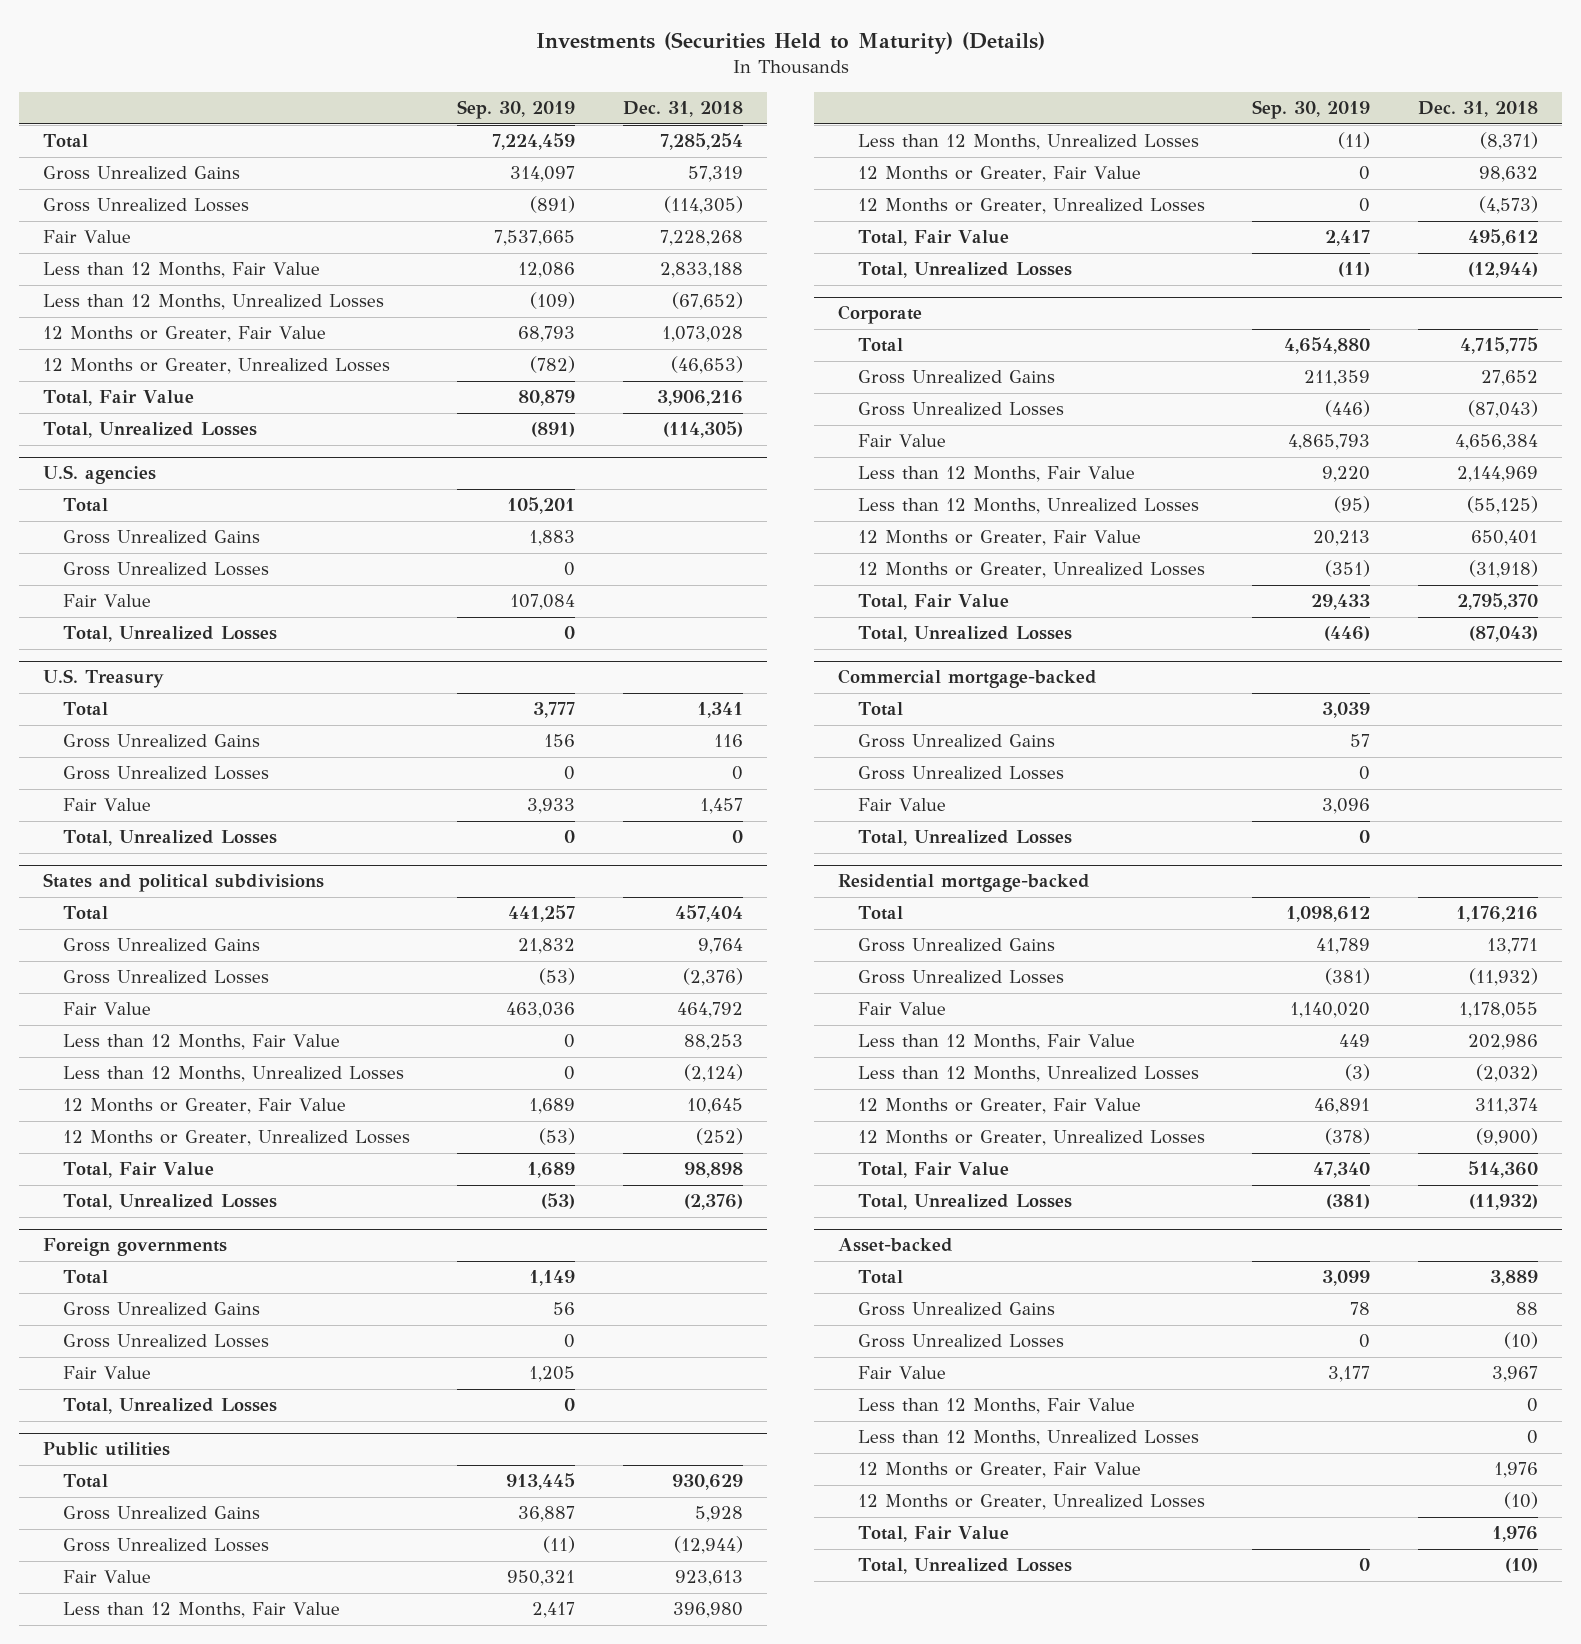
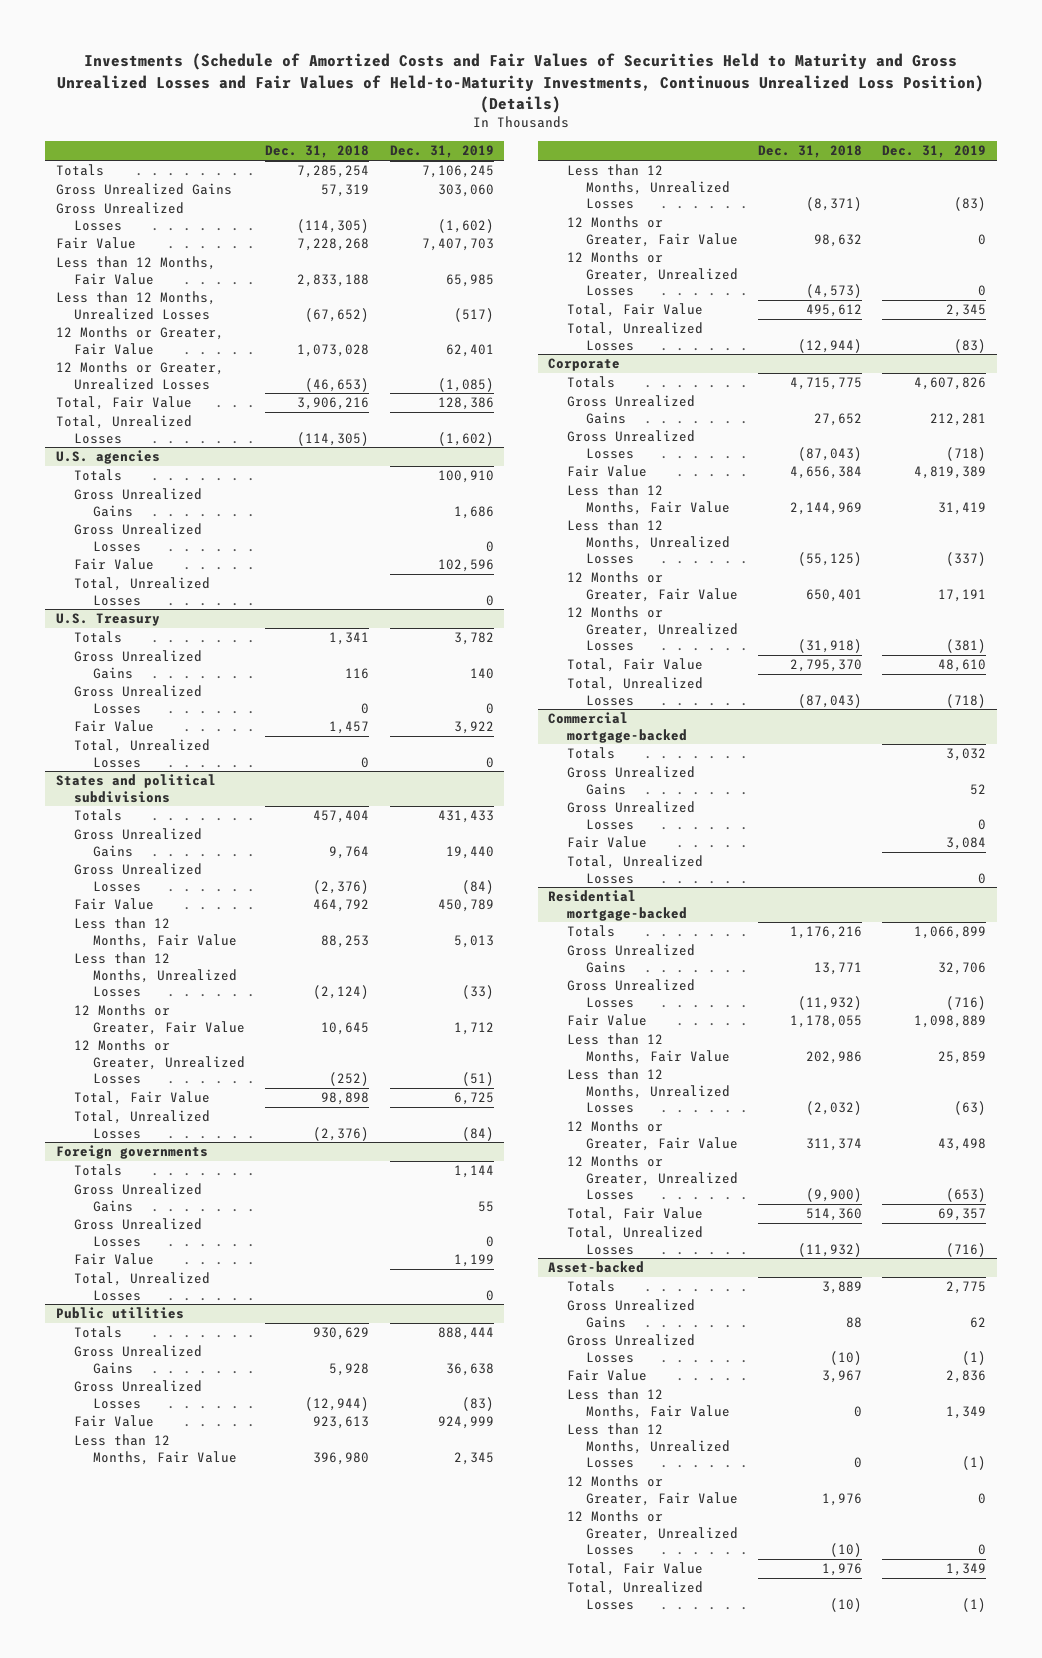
[535,31,1045,54] Investments (Securities Held to Maturity) (Details) -> [57,53,985,113] Investments (Schedule of Amortized Costs and Fair Values of Securities Held to Maturity and Gross Unrealized Losses and Fair Values of Held-to-Maturity Investments, Continuous Unrealized Loss Position) (Details)
[457,100,576,120] Sep. 30, 2019 -> none
none -> [389,145,494,159] Dec. 31, 2019
[42,134,88,149] Total -> [55,164,104,177] Totals
[62,498,108,513] Total -> [74,469,123,482] Totals
[62,702,108,717] Total -> [74,631,123,644] Totals
[62,906,108,921] Total -> [74,809,123,822] Totals
[62,1270,108,1285] Total -> [74,1164,123,1177] Totals
[62,1474,108,1489] Total -> [74,1326,123,1339] Totals
[857,338,903,353] Total -> [566,376,615,389] Totals
[857,702,903,717] Total -> [566,747,615,760] Totals
[857,906,903,921] Total -> [566,925,615,938] Totals
[857,1270,903,1285] Total -> [566,1280,615,1293] Totals

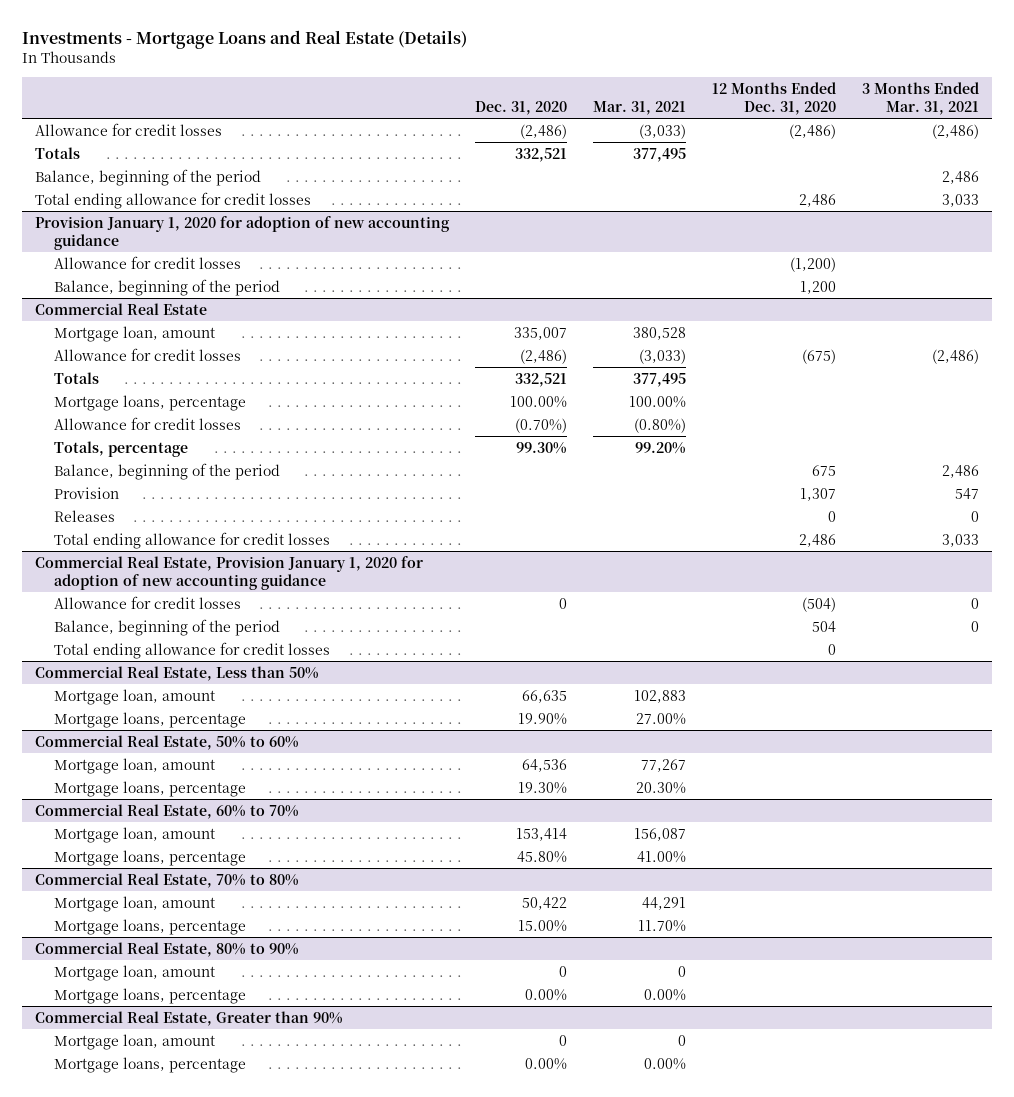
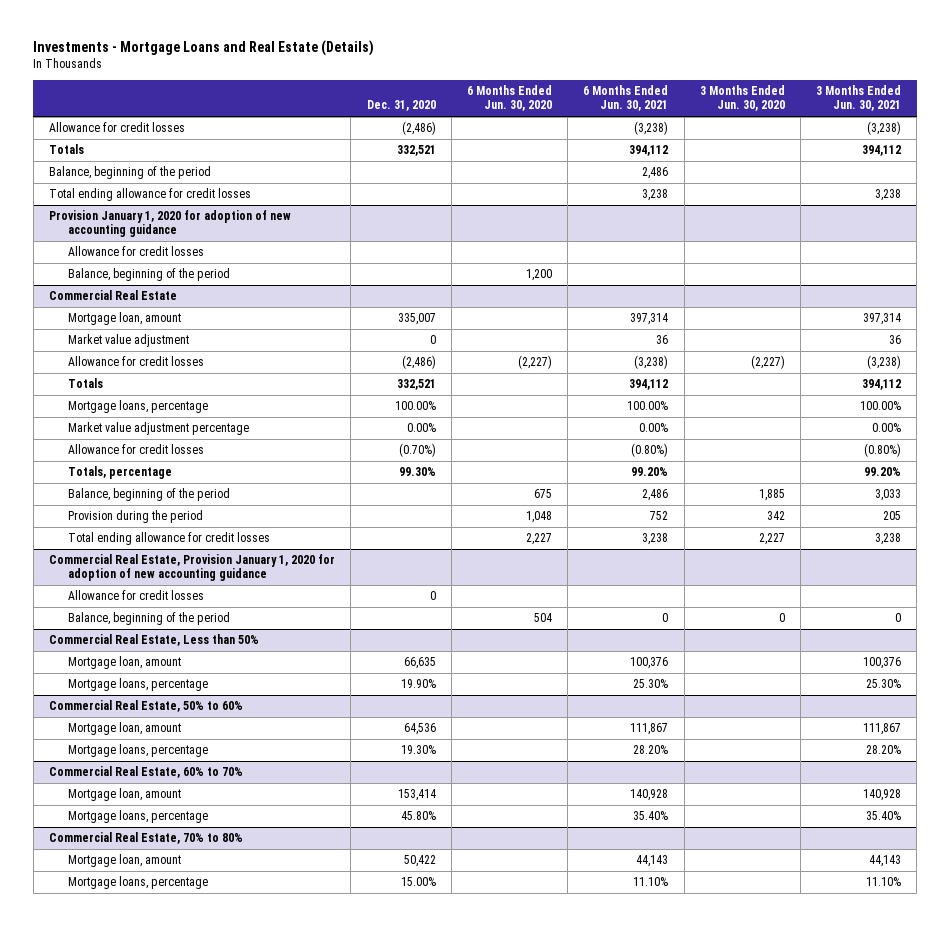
[593,101,687,116] Mar. 31, 2021 -> none
[712,81,837,116] 12 Months Ended Dec. 31, 2020 -> none
[862,81,980,116] 3 Months Ended Mar. 31, 2021 -> none
none -> [466,85,552,112] 6 Months Ended Jun. 30, 2020
none -> [583,85,669,112] 6 Months Ended Jun. 30, 2021
none -> [699,85,785,112] 3 Months Ended Jun. 30, 2020
none -> [816,85,902,112] 3 Months Ended Jun. 30, 2021
none -> [67,334,189,348] Market value adjustment
none -> [67,422,249,436] Market value adjustment percentage
[54,509,116,522] Releases -> none
[54,486,120,499] Provision -> [67,510,203,524] Provision during the period
[54,641,331,659] Total ending allowance for credit losses -> none
[35,941,300,957] Commercial Real Estate, 80% to 90% -> none
[54,964,216,981] Mortgage loan, amount -> none
[54,987,247,1004] Mortgage loans, percentage -> none
[35,1010,344,1026] Commercial Real Estate, Greater than 90% -> none
[54,1033,216,1050] Mortgage loan, amount -> none
[54,1056,247,1073] Mortgage loans, percentage -> none

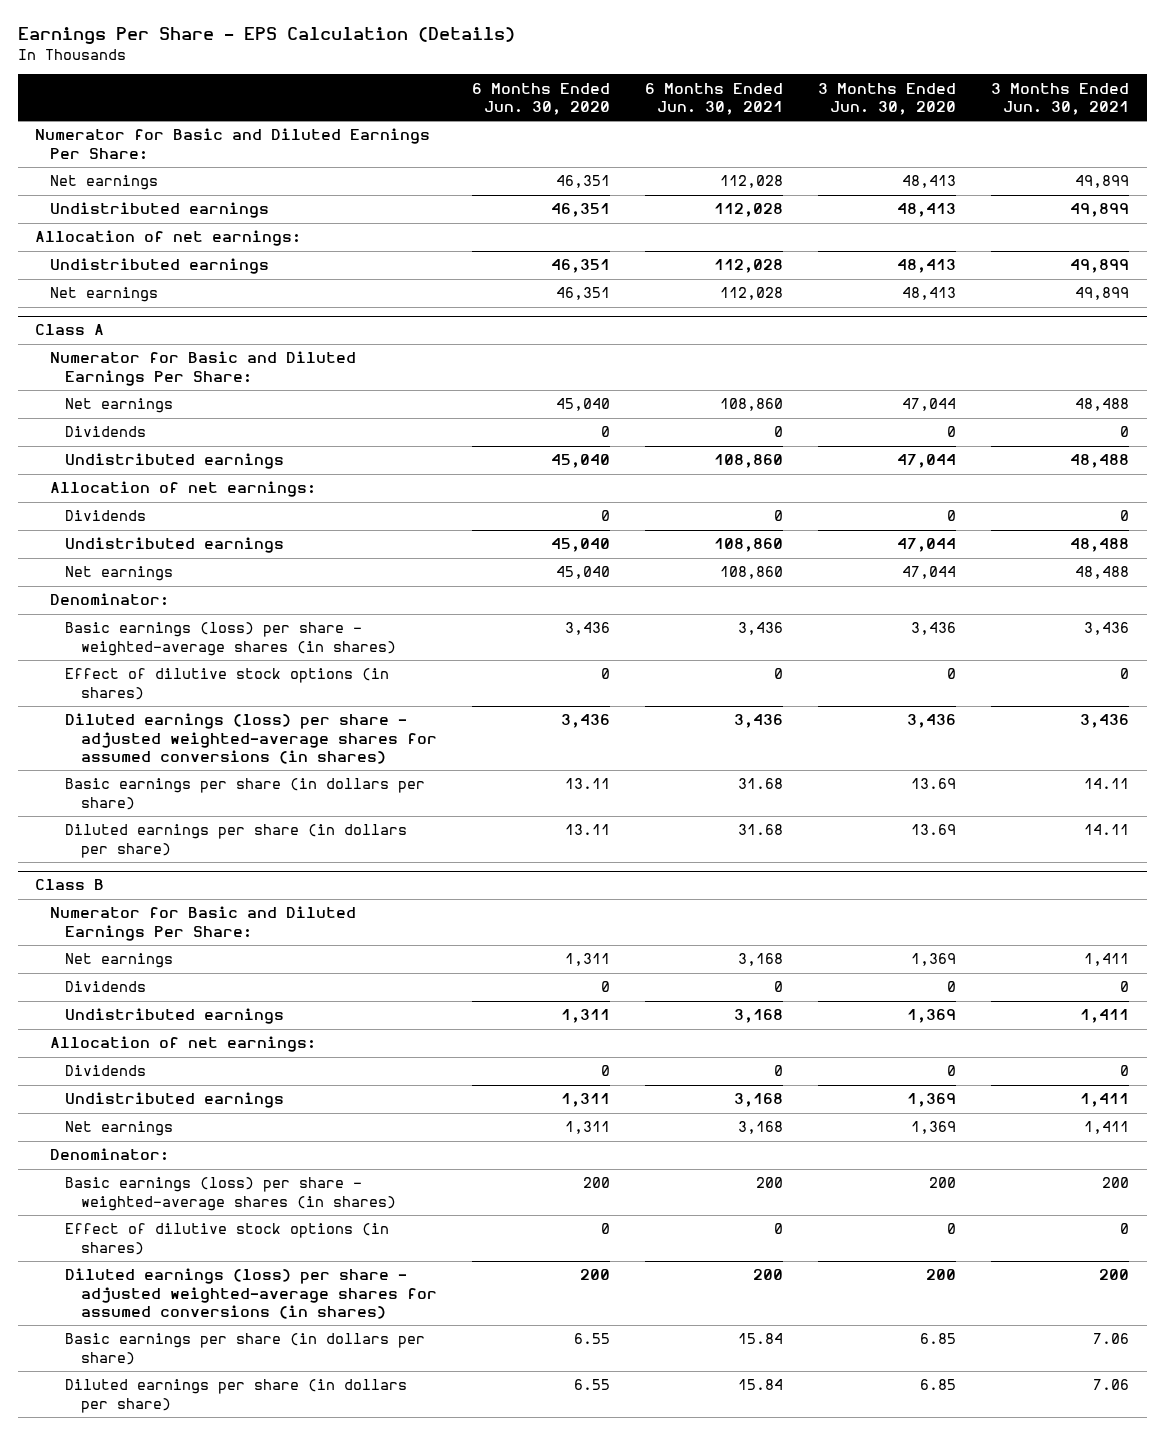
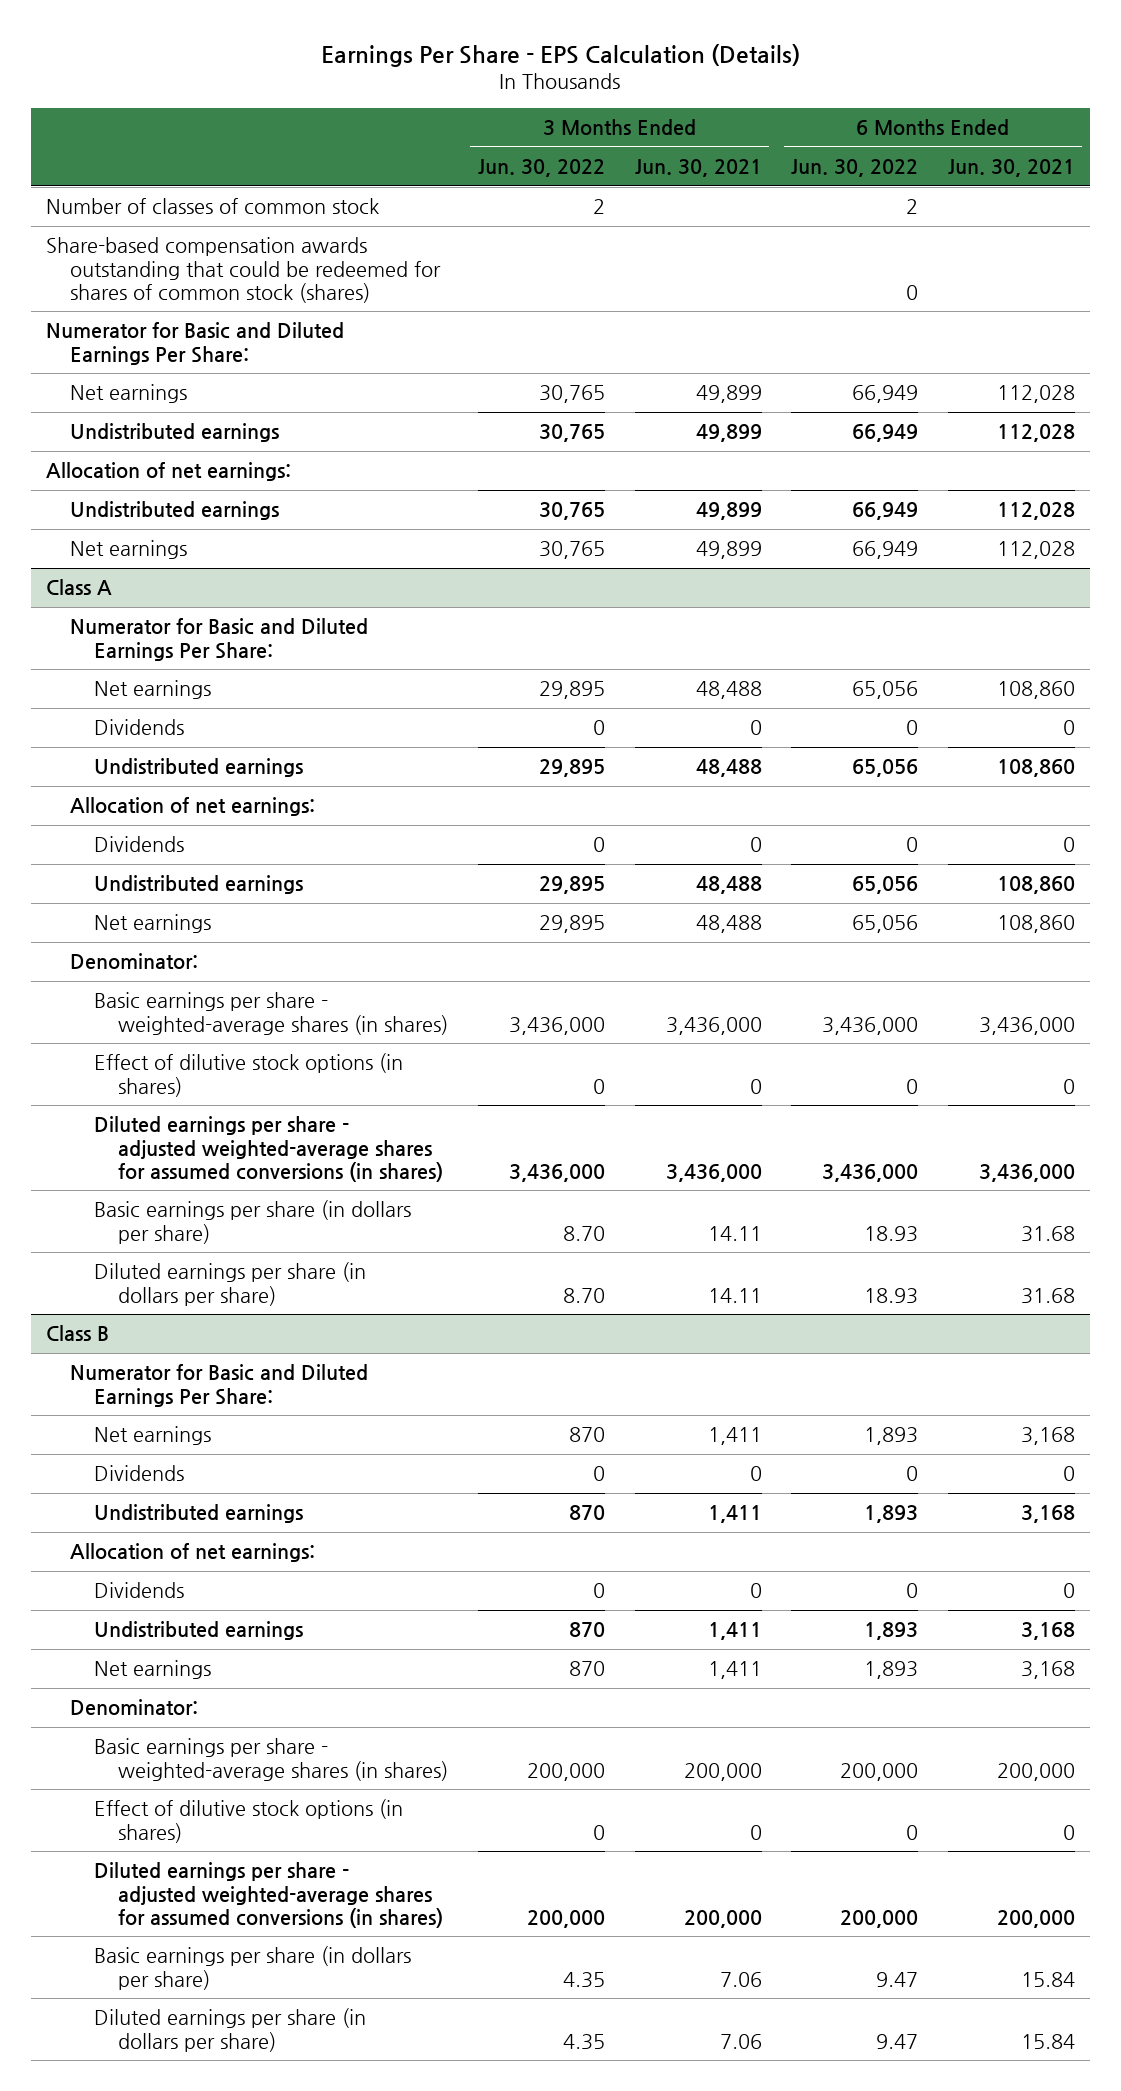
[471,82,610,116] 6 Months Ended Jun. 30, 2020 -> none
[818,82,957,116] 3 Months Ended Jun. 30, 2020 -> none
none -> [477,159,605,178] Jun. 30, 2022
none -> [791,159,919,178] Jun. 30, 2022
none -> [45,198,379,215] Number of classes of common stock
none -> [45,237,442,303] Share-based compensation awards outstanding that could be redeemed for shares of common stock (shares)
[65,622,396,656] Basic earnings (loss) per share - weighted-average shares (in shares) -> [94,992,449,1035] Basic earnings per share - weighted-average shares (in shares)
[737,622,783,636] 3,436 -> [978,1016,1075,1035] 3,436,000
[1084,622,1130,636] 3,436 -> [665,1016,762,1035] 3,436,000
[65,713,437,764] Diluted earnings (loss) per share - adjusted weighted-average shares for assumed conversions (in shares) -> [94,1116,444,1182] Diluted earnings per share - adjusted weighted-average shares for assumed conversions (in shares)
[733,714,783,729] 3,436 -> [978,1163,1075,1182] 3,436,000
[1080,714,1130,729] 3,436 -> [665,1163,762,1182] 3,436,000
[65,1177,396,1211] Basic earnings (loss) per share - weighted-average shares (in shares) -> [94,1738,449,1781] Basic earnings per share - weighted-average shares (in shares)
[755,1177,783,1189] 200 -> [996,1762,1075,1781] 200,000
[1102,1177,1130,1189] 200 -> [683,1762,762,1781] 200,000
[65,1268,437,1319] Diluted earnings (loss) per share - adjusted weighted-average shares for assumed conversions (in shares) -> [94,1862,444,1928] Diluted earnings per share - adjusted weighted-average shares for assumed conversions (in shares)
[752,1269,783,1281] 200 -> [996,1909,1075,1928] 200,000
[1099,1269,1130,1281] 200 -> [683,1909,762,1928] 200,000

